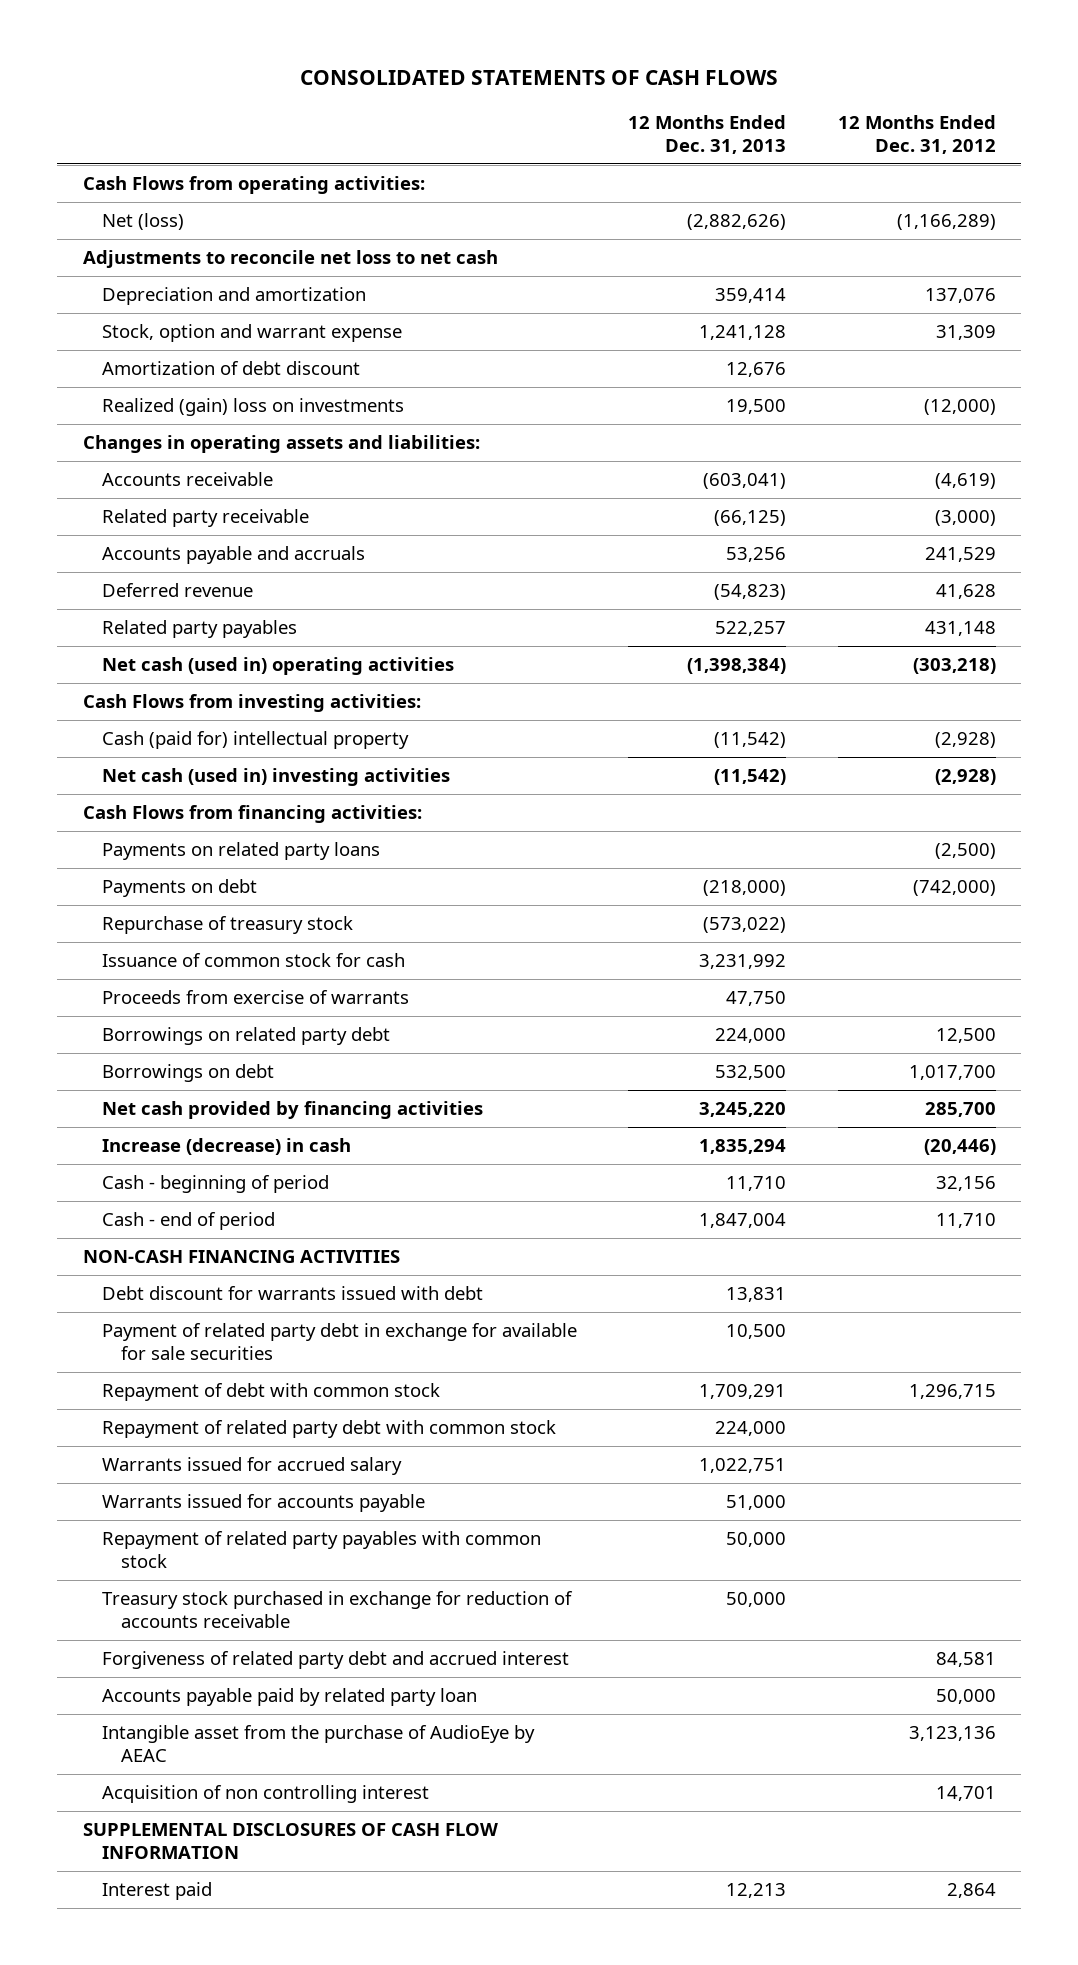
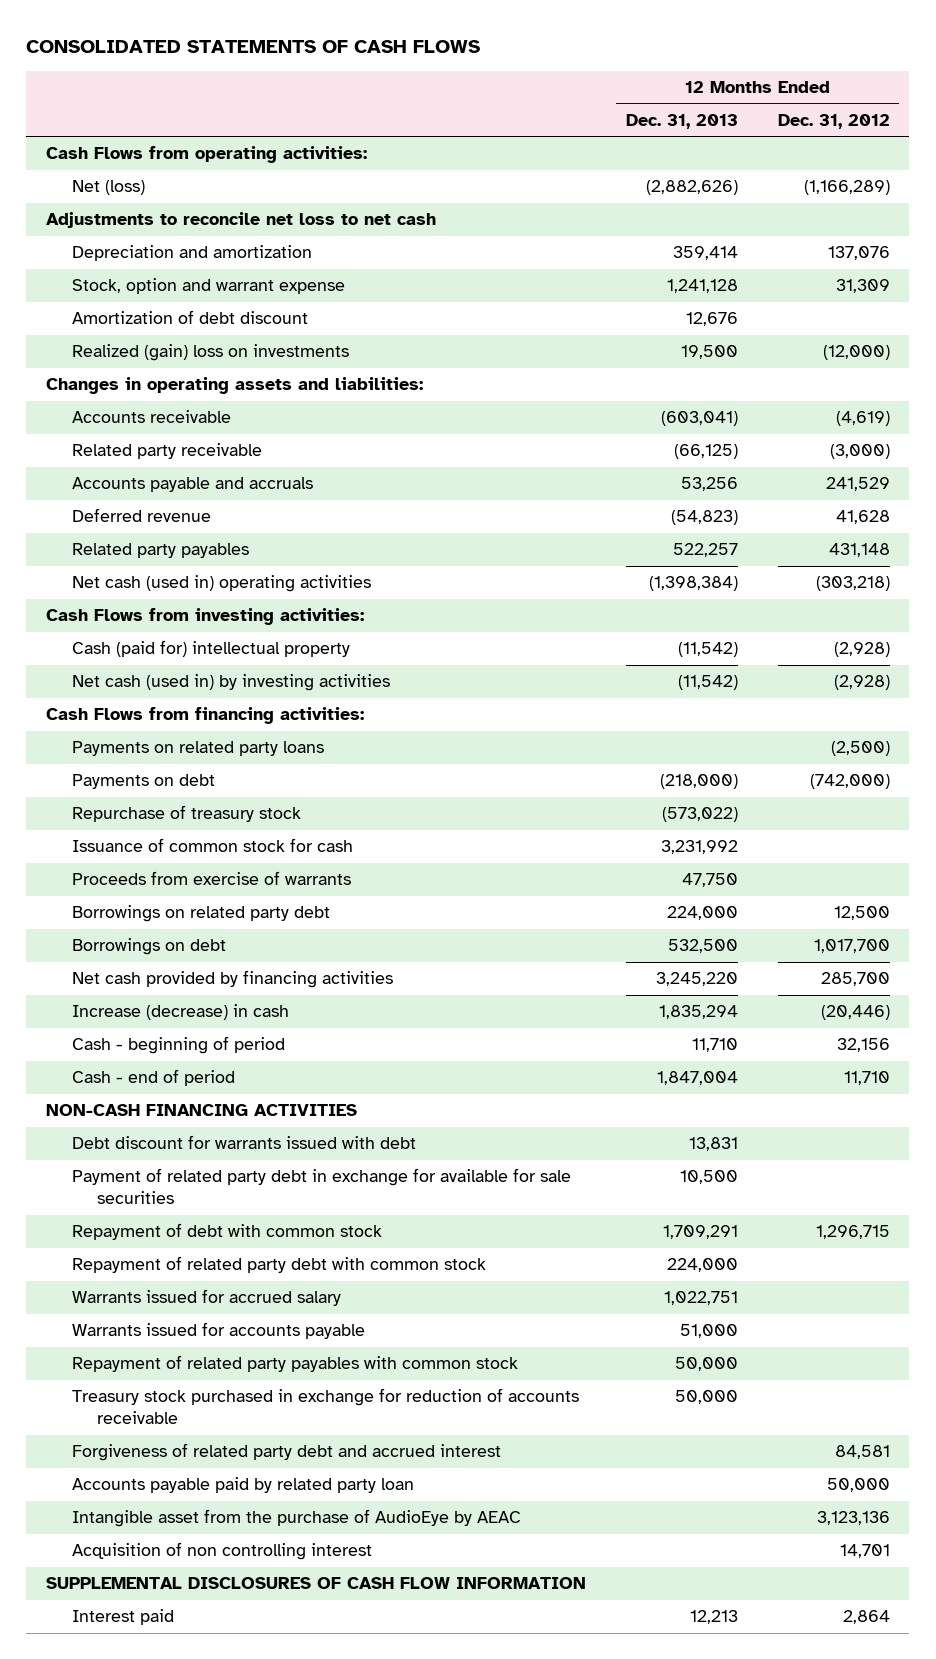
[101,767,450,786] Net cash (used in) investing activities -> [71,674,390,692] Net cash (used in) by investing activities

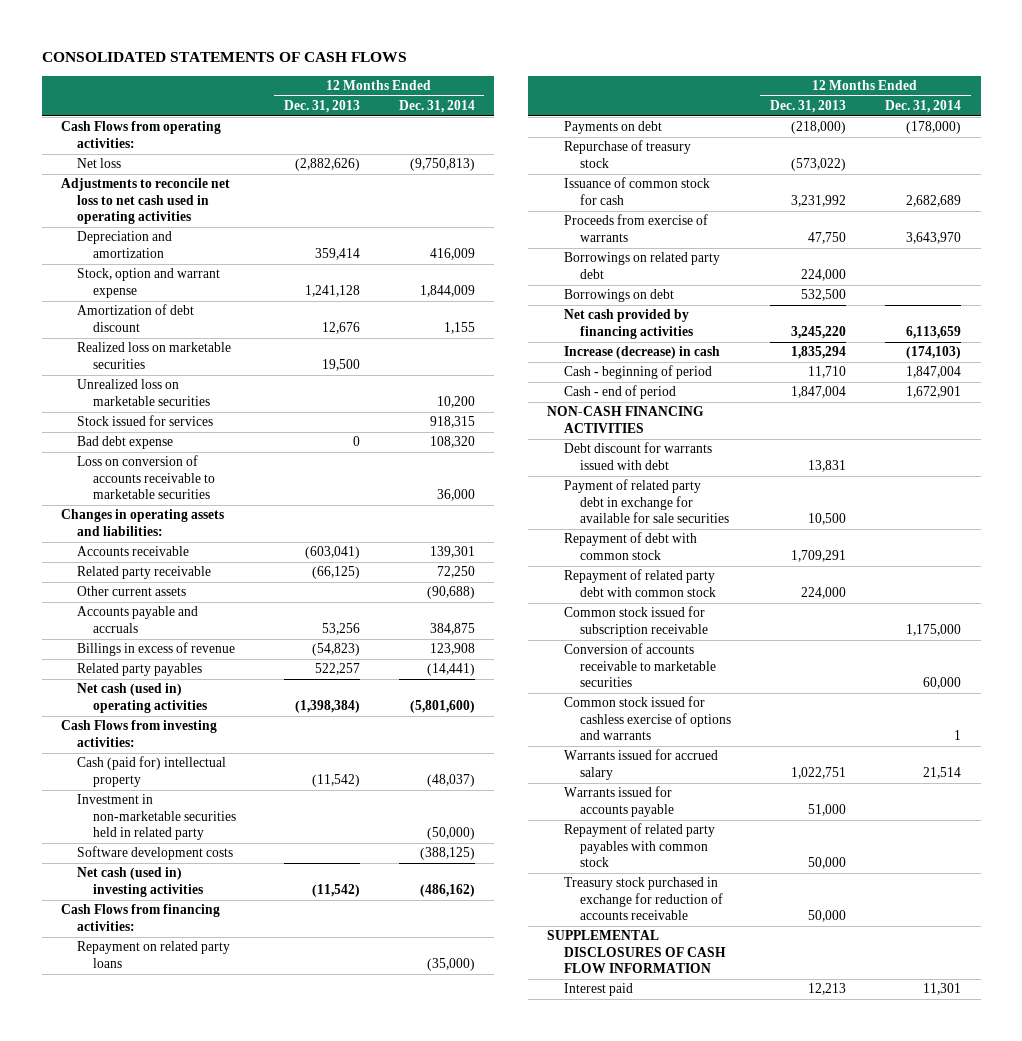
[777,113,890,129] Dec. 31, 2012 -> none
none -> [398,100,475,114] Dec. 31, 2014
[71,180,145,196] Net (loss) -> [77,158,122,169] Net loss
[46,212,437,229] Adjustments to reconcile net loss to net cash -> [61,178,231,225] Adjustments to reconcile net loss to net cash used in operating activities
[71,344,349,362] Realized (gain) loss on investments -> [77,342,232,369] Realized loss on marketable securities
none -> [77,379,211,406] Unrealized loss on marketable securities
none -> [77,415,214,427] Stock issued for services
none -> [77,436,174,450] Bad debt expense
none -> [77,455,216,500] Loss on conversion of accounts receivable to marketable securities
none -> [77,586,187,597] Other current assets
[71,508,211,523] Deferred revenue -> [77,642,236,657] Billings in excess of revenue
none -> [77,794,237,841] Investment in non-marketable securities held in related party
none -> [77,846,234,861] Software development costs
[71,674,390,692] Net cash (used in) by investing activities -> [77,867,204,897] Net cash (used in) investing activities
[71,741,324,757] Payments on related party loans -> [77,941,231,968] Repayment on related party loans
none -> [563,606,708,637] Common stock issued for subscription receivable
none -> [563,643,716,688] Conversion of accounts receivable to marketable securities
none -> [563,696,731,741] Common stock issued for cashless exercise of options and warrants
[71,1443,501,1462] Forgiveness of related party debt and accrued interest -> none
[71,1477,414,1494] Accounts payable paid by related party loan -> none
[71,1509,521,1528] Intangible asset from the purchase of AudioEye by AEAC -> none
[71,1542,372,1561] Acquisition of non controlling interest -> none

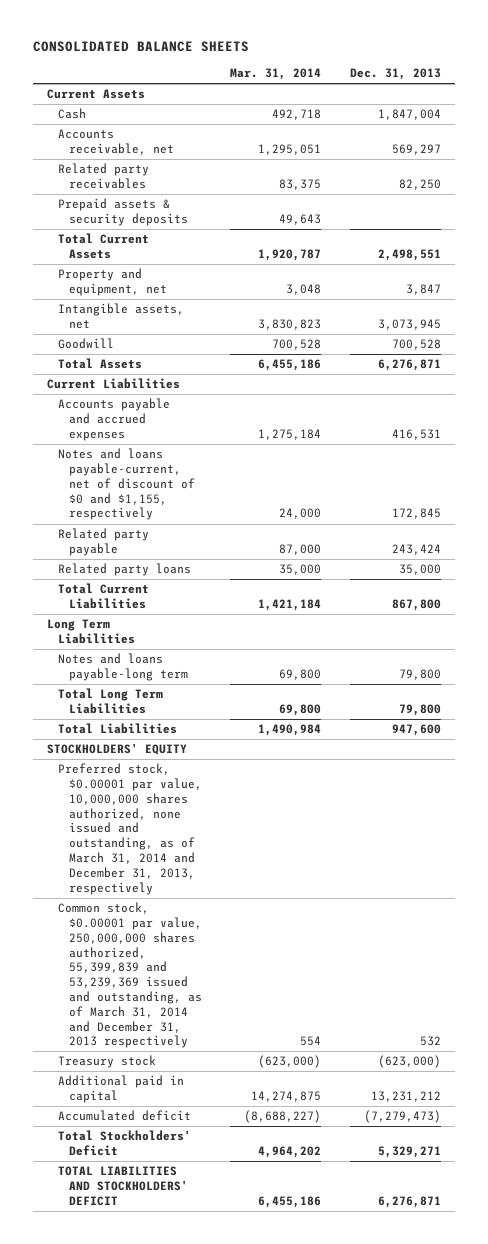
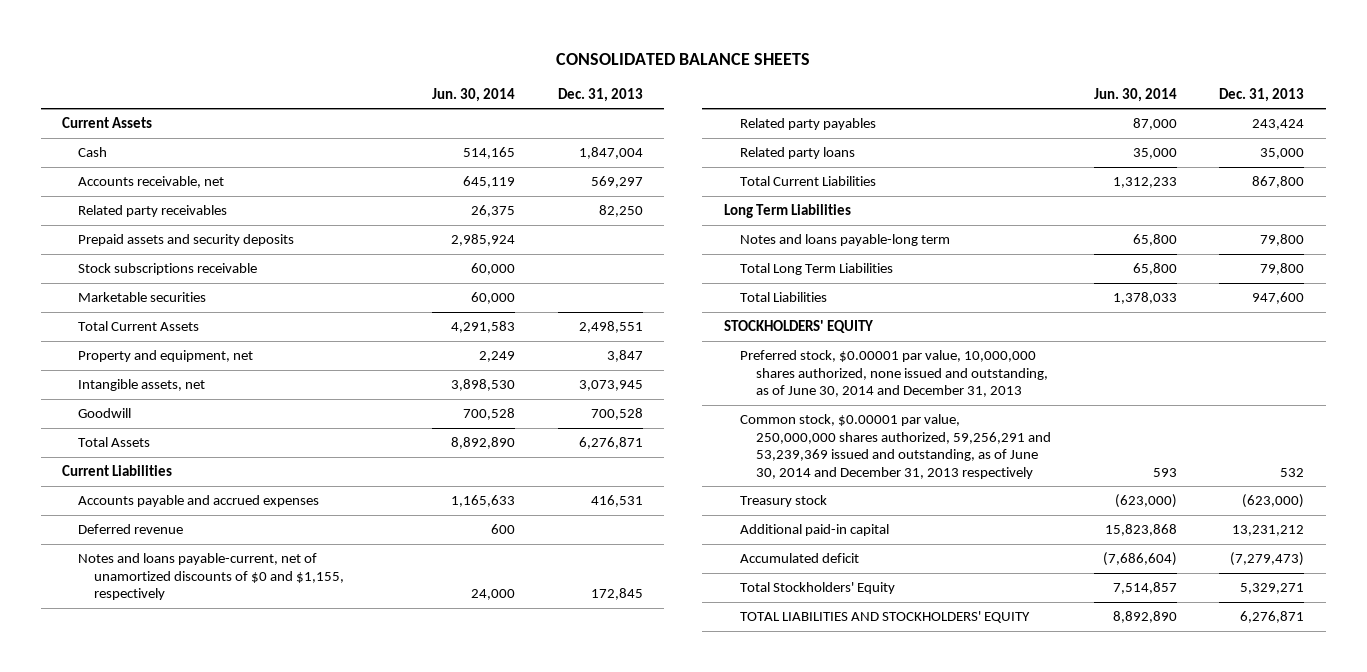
[230,68,322,81] Mar. 31, 2014 -> none
none -> [432,88,516,103] Jun. 30, 2014
[57,198,188,227] Prepaid assets & security deposits -> [78,234,295,247] Prepaid assets and security deposits
none -> [78,263,258,276] Stock subscriptions receivable
none -> [78,292,207,303] Marketable securities
none -> [78,524,184,535] Deferred revenue
[57,448,195,521] Notes and loans payable-current, net of discount of $0 and $1,155, respectively -> [78,553,345,601] Notes and loans payable-current, net of unamortized discounts of $0 and $1,155, respectively
[57,528,149,557] Related party payable -> [739,118,876,131] Related party payables
[57,763,202,895] Preferred stock, $0.00001 par value, 10,000,000 shares authorized, none issued and outstanding, as of March 31, 2014 and December 31, 2013, respectively -> [739,350,1048,398] Preferred stock, $0.00001 par value, 10,000,000 shares authorized, none issued and outstanding, as of June 30, 2014 and December 31, 2013
[57,902,202,1049] Common stock, $0.00001 par value, 250,000,000 shares authorized, 55,399,839 and 53,239,369 issued and outstanding, as of March 31, 2014 and December 31, 2013 respectively -> [739,414,1051,479] Common stock, $0.00001 par value, 250,000,000 shares authorized, 59,256,291 and 53,239,369 issued and outstanding, as of June 30, 2014 and December 31, 2013 respectively
[57,1075,184,1104] Additional paid in capital -> [739,524,889,537] Additional paid-in capital
[57,1130,191,1157] Total Stockholders' Deficit -> [739,582,895,595] Total Stockholders' Equity
[57,1166,188,1206] TOTAL LIABILITIES AND STOCKHOLDERS' DEFICIT -> [739,611,1030,624] TOTAL LIABILITIES AND STOCKHOLDERS' EQUITY

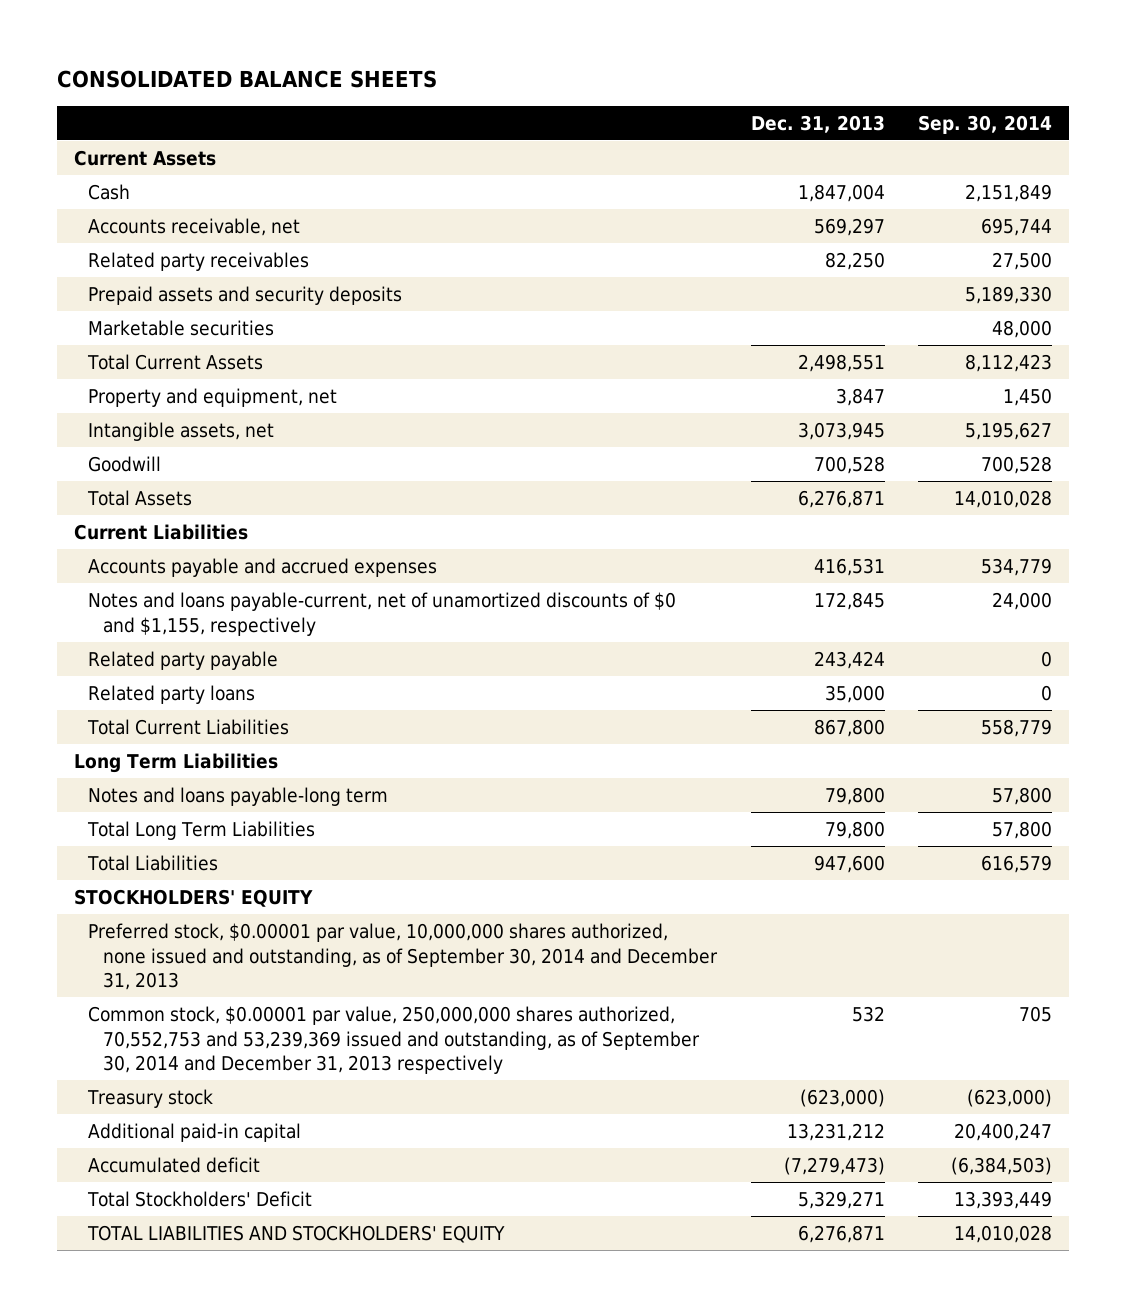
[432,88,516,103] Jun. 30, 2014 -> none
none -> [918,114,1053,134] Sep. 30, 2014
[78,263,258,276] Stock subscriptions receivable -> none
[78,524,184,535] Deferred revenue -> none
[739,118,876,131] Related party payables -> [88,651,279,671] Related party payable
[739,350,1048,398] Preferred stock, $0.00001 par value, 10,000,000 shares authorized, none issued and outstanding, as of June 30, 2014 and December 31, 2013 -> [88,923,718,991] Preferred stock, $0.00001 par value, 10,000,000 shares authorized, none issued and outstanding, as of September 30, 2014 and December 31, 2013
[739,414,1051,479] Common stock, $0.00001 par value, 250,000,000 shares authorized, 59,256,291 and 53,239,369 issued and outstanding, as of June 30, 2014 and December 31, 2013 respectively -> [88,1006,700,1075] Common stock, $0.00001 par value, 250,000,000 shares authorized, 70,552,753 and 53,239,369 issued and outstanding, as of September 30, 2014 and December 31, 2013 respectively
[739,582,895,595] Total Stockholders' Equity -> [87,1191,313,1208] Total Stockholders' Deficit

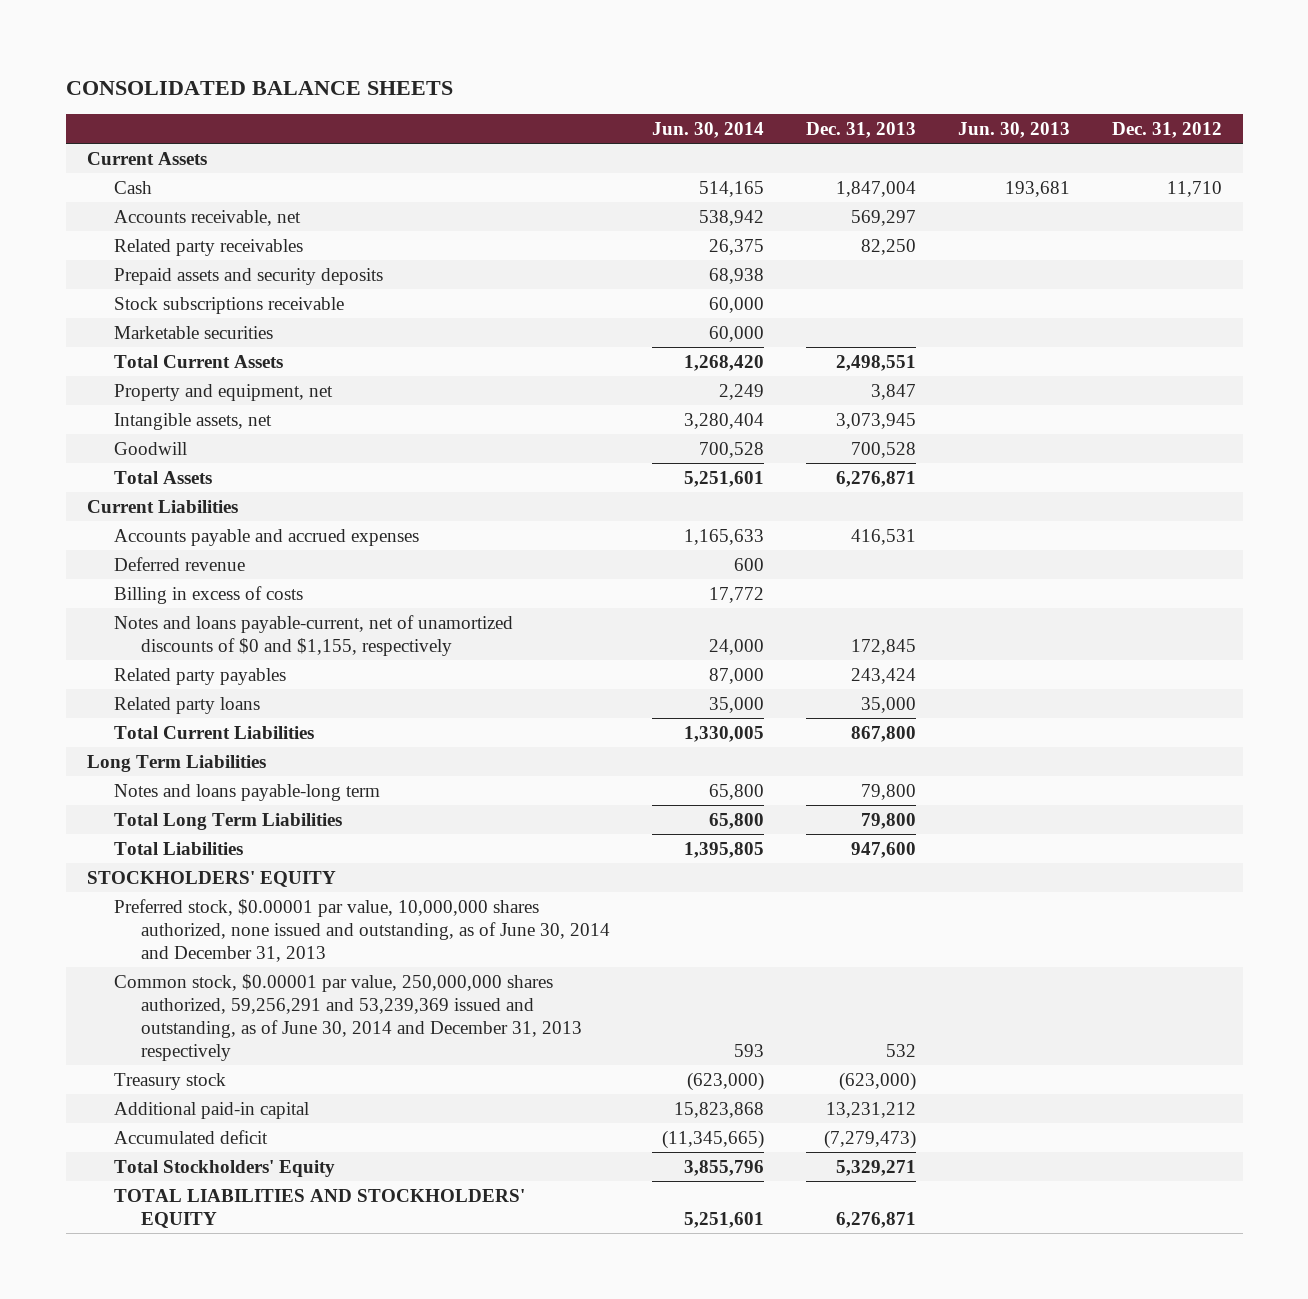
[918,114,1053,134] Sep. 30, 2014 -> none
none -> [652,122,765,139] Jun. 30, 2014
none -> [957,122,1070,139] Jun. 30, 2013
none -> [1111,122,1222,139] Dec. 31, 2012
none -> [113,296,344,314] Stock subscriptions receivable
none -> [113,556,245,571] Deferred revenue
none -> [113,585,303,604] Billing in excess of costs
[88,651,279,671] Related party payable -> [113,667,286,685] Related party payables
[88,923,718,991] Preferred stock, $0.00001 par value, 10,000,000 shares authorized, none issued and outstanding, as of September 30, 2014 and December 31, 2013 -> [113,898,611,962] Preferred stock, $0.00001 par value, 10,000,000 shares authorized, none issued and outstanding, as of June 30, 2014 and December 31, 2013
[88,1006,700,1075] Common stock, $0.00001 par value, 250,000,000 shares authorized, 70,552,753 and 53,239,369 issued and outstanding, as of September 30, 2014 and December 31, 2013 respectively -> [113,973,583,1061] Common stock, $0.00001 par value, 250,000,000 shares authorized, 59,256,291 and 53,239,369 issued and outstanding, as of June 30, 2014 and December 31, 2013 respectively
[87,1191,313,1208] Total Stockholders' Deficit -> [113,1159,335,1177] Total Stockholders' Equity

